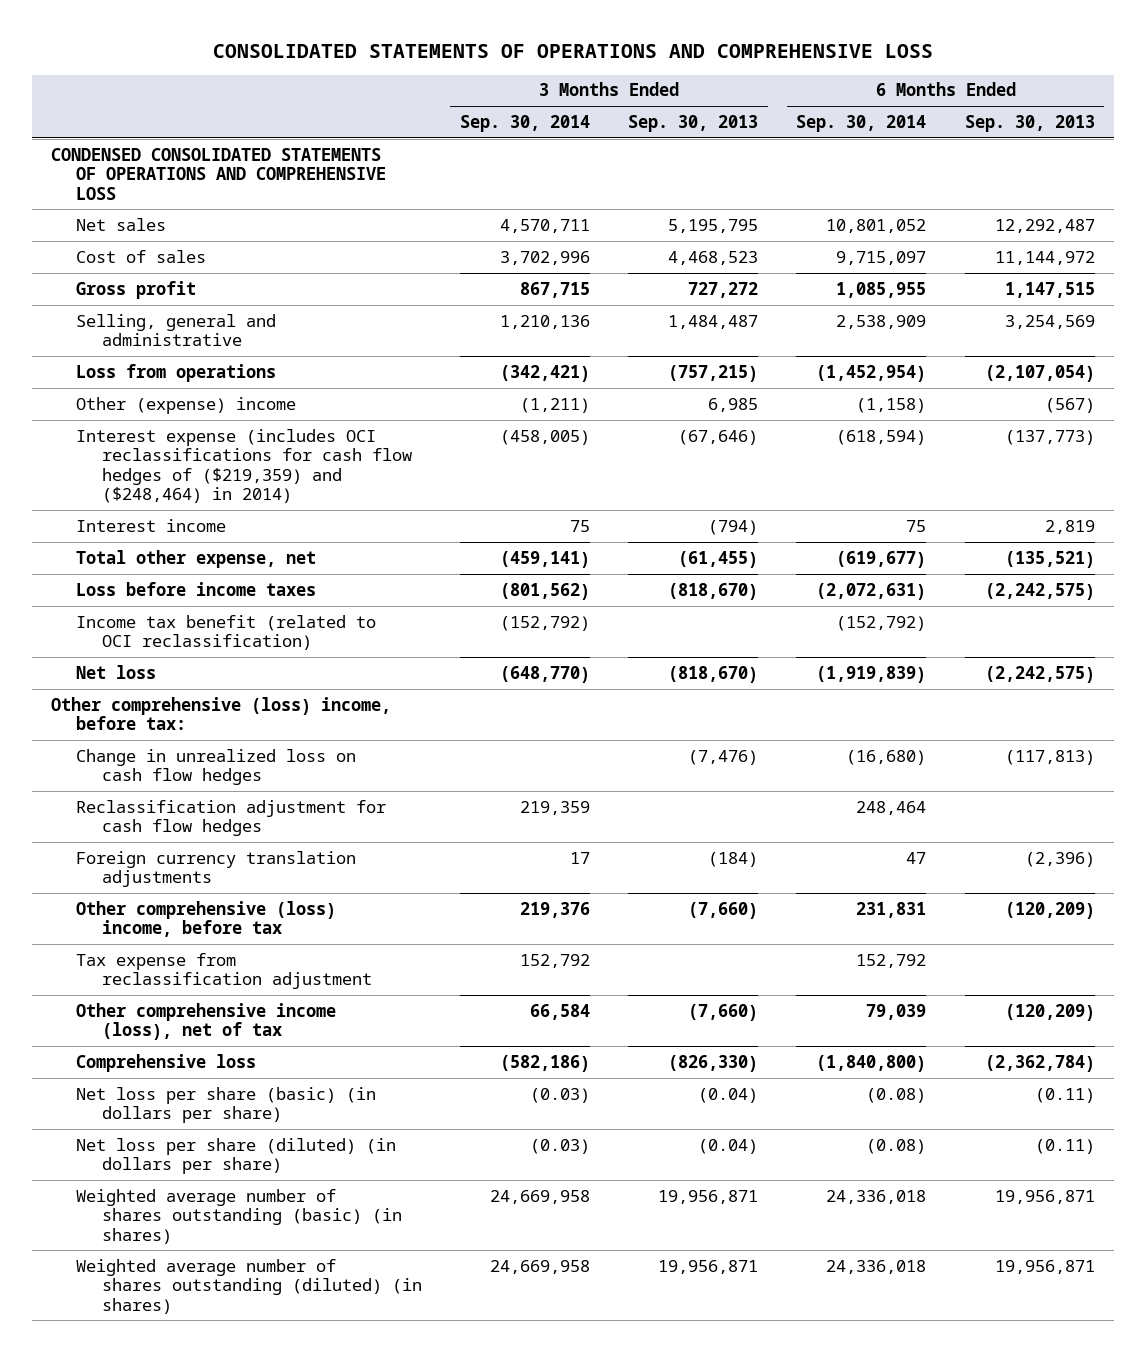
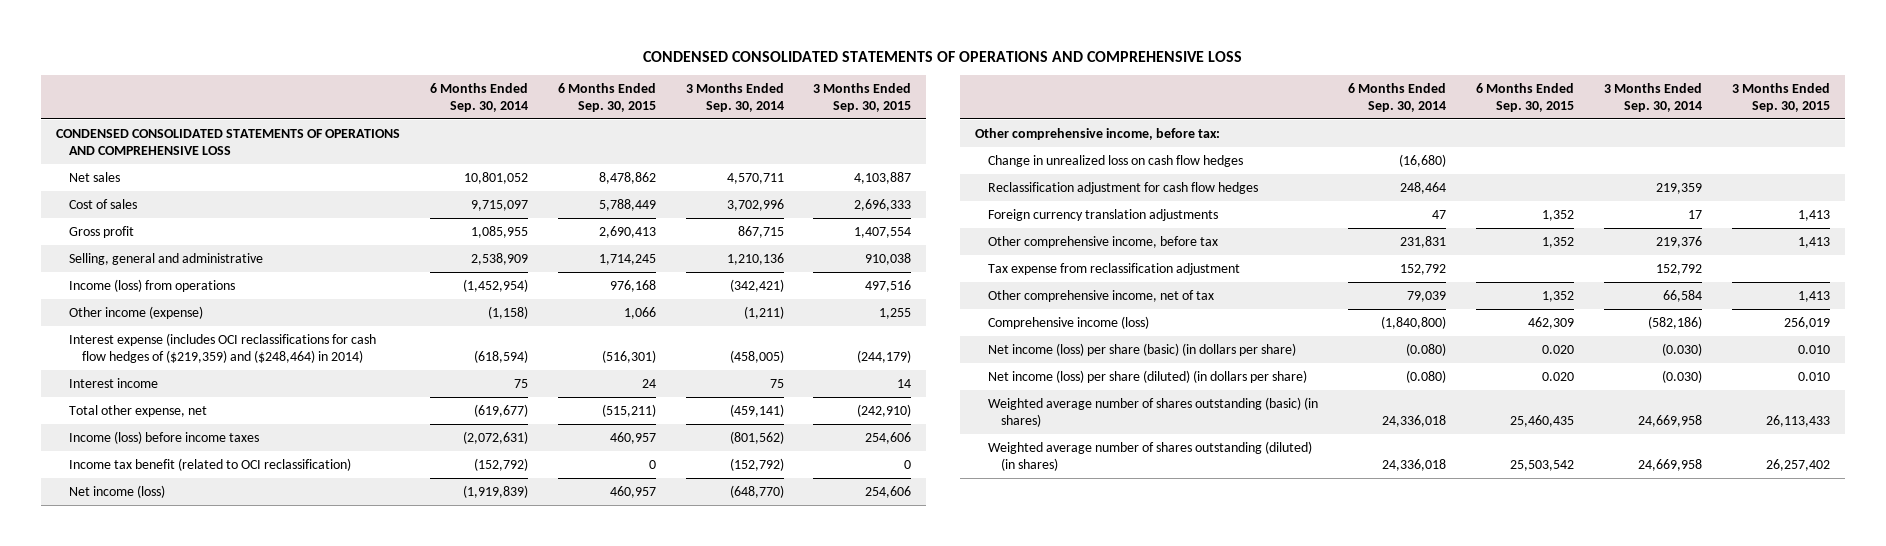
[212,43,933,58] CONSOLIDATED STATEMENTS OF OPERATIONS AND COMPREHENSIVE LOSS -> [642,50,1242,62] CONDENSED CONSOLIDATED STATEMENTS OF OPERATIONS AND COMPREHENSIVE LOSS
[628,115,759,133] Sep. 30, 2013 -> none
[964,115,1095,133] Sep. 30, 2013 -> none
none -> [557,82,656,112] 6 Months Ended Sep. 30, 2015
none -> [813,82,912,112] 3 Months Ended Sep. 30, 2015
[76,363,277,382] Loss from operations -> [69,278,236,292] Income (loss) from operations
[76,396,297,414] Other (expense) income -> [69,305,204,319] Other income (expense)
[76,581,317,596] Loss before income taxes -> [69,430,260,444] Income (loss) before income taxes
[76,664,157,679] Net loss -> [69,484,166,498] Net income (loss)
[50,696,391,731] Other comprehensive (loss) income, before tax: -> [974,127,1220,140] Other comprehensive income, before tax:
[76,900,337,938] Other comprehensive (loss) income, before tax -> [987,235,1218,248] Other comprehensive income, before tax
[76,1002,337,1041] Other comprehensive income (loss), net of tax -> [987,289,1214,302] Other comprehensive income, net of tax
[76,1053,257,1072] Comprehensive loss -> [987,315,1149,329] Comprehensive income (loss)
[76,1086,377,1124] Net loss per share (basic) (in dollars per share) -> [987,342,1296,356] Net income (loss) per share (basic) (in dollars per share)
[530,1087,591,1103] (0.03) -> [1662,342,1703,356] (0.030)
[866,1087,927,1103] (0.08) -> [1406,342,1447,356] (0.080)
[76,1137,397,1175] Net loss per share (diluted) (in dollars per share) -> [987,369,1307,383] Net income (loss) per share (diluted) (in dollars per share)
[530,1138,591,1154] (0.03) -> [1662,369,1703,383] (0.030)
[866,1138,927,1154] (0.08) -> [1406,369,1447,383] (0.080)

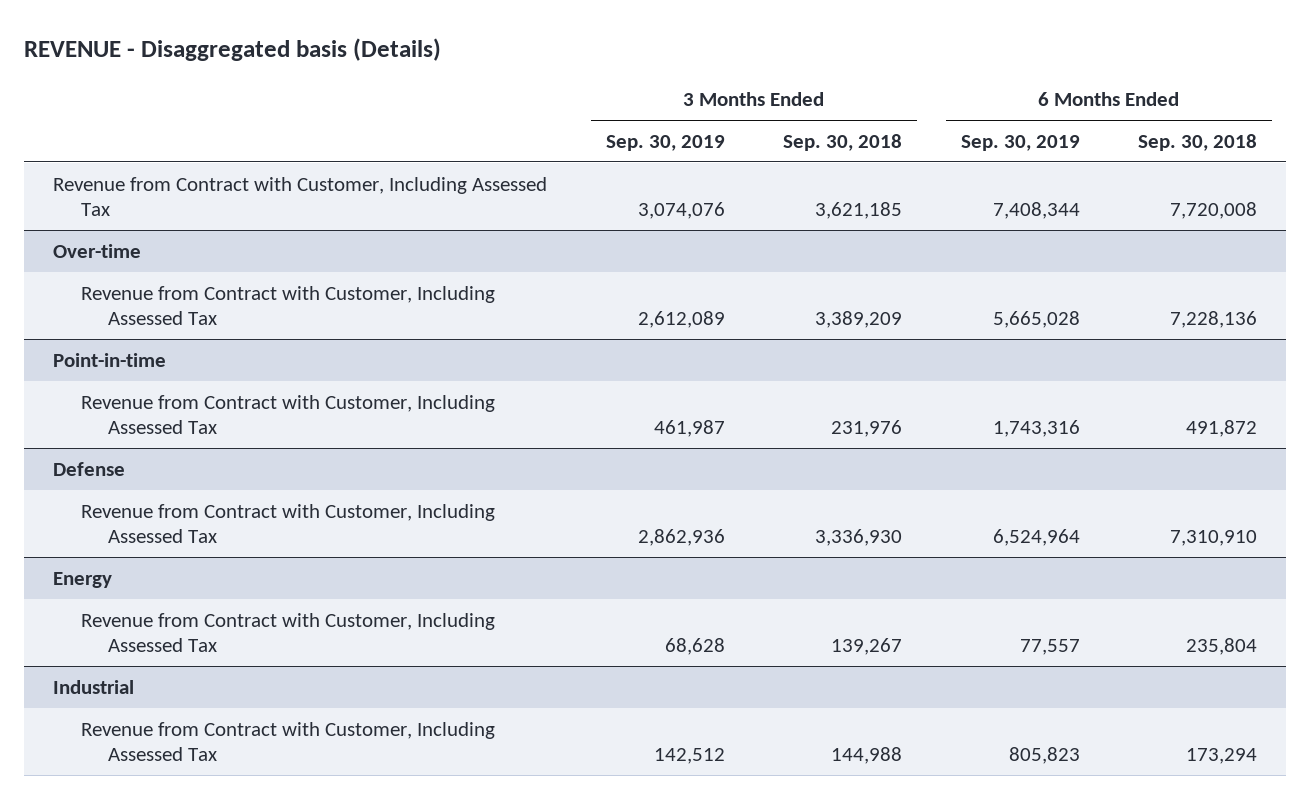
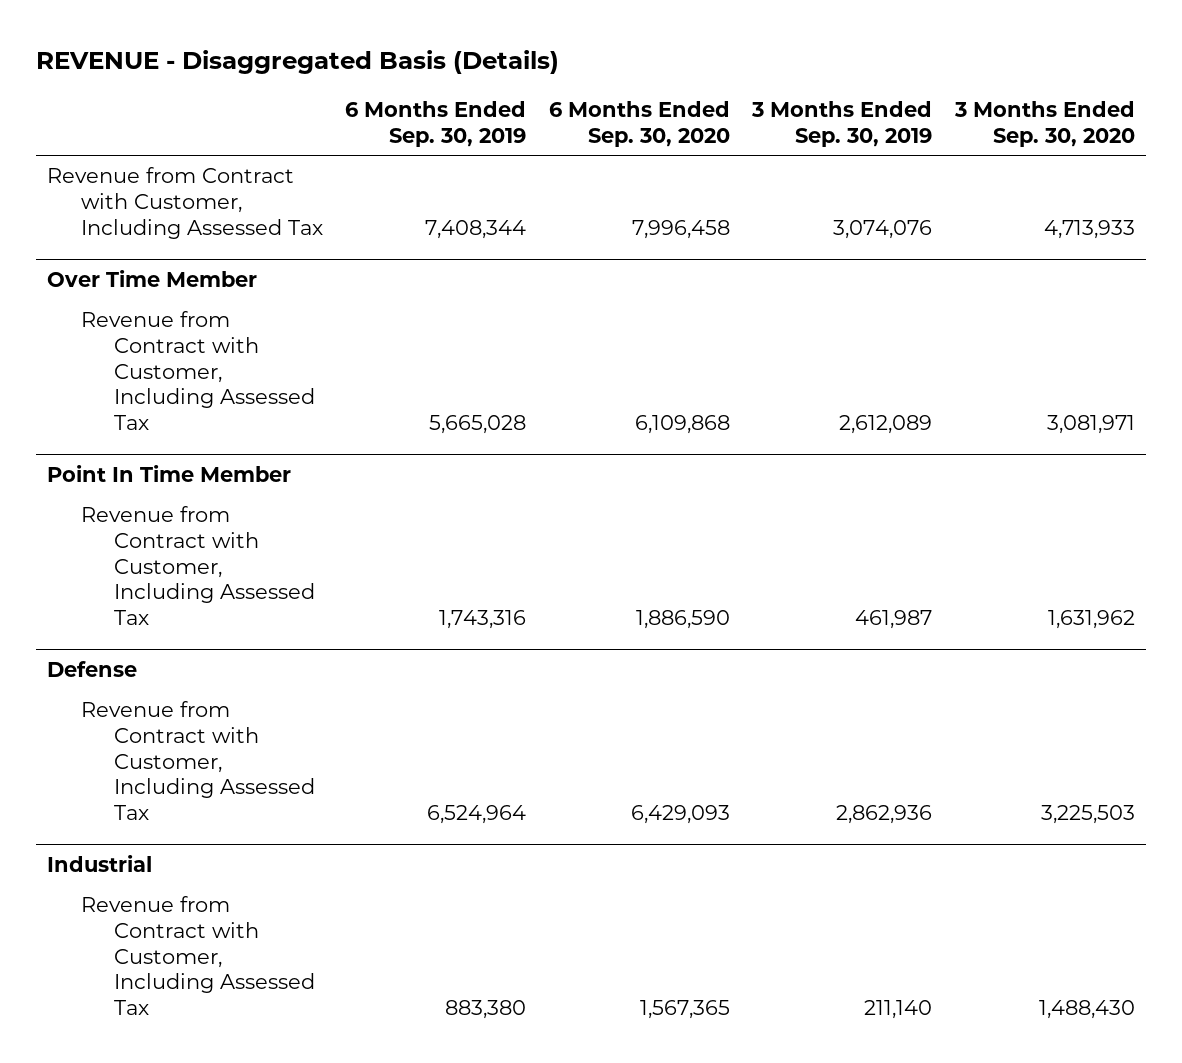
[24,38,442,62] REVENUE - Disaggregated basis (Details) -> [35,49,559,74] REVENUE - Disaggregated Basis (Details)
[783,133,903,151] Sep. 30, 2018 -> none
[1138,133,1258,151] Sep. 30, 2018 -> none
none -> [548,101,730,147] 6 Months Ended Sep. 30, 2020
none -> [953,101,1135,147] 3 Months Ended Sep. 30, 2020
[53,243,142,258] Over-time -> [46,270,257,288] Over Time Member
[53,352,167,367] Point-in-time -> [46,465,291,483] Point In Time Member
[53,571,113,588] Energy -> none
[80,612,495,653] Revenue from Contract with Customer, Including Assessed Tax -> none
[653,748,725,765] 142,512 -> [864,999,933,1019] 211,140
[1008,747,1080,765] 805,823 -> [445,999,527,1019] 883,380

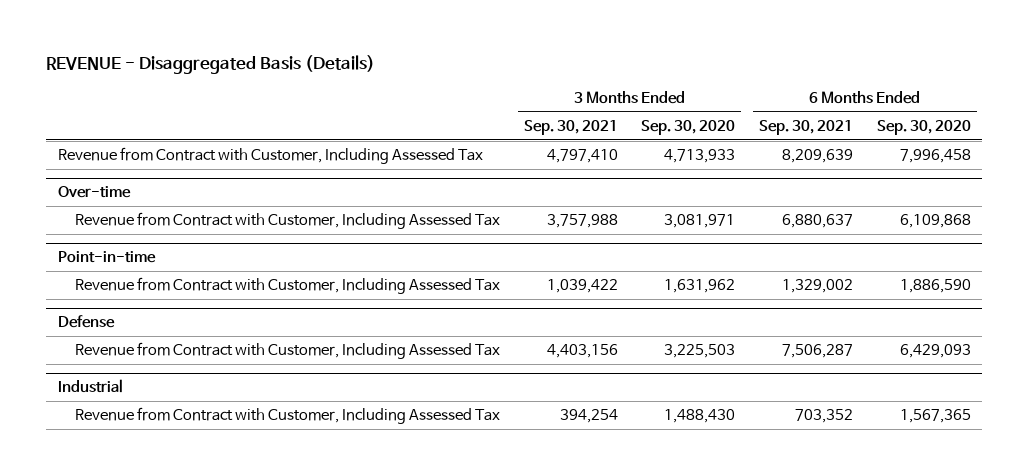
[345,101,527,147] 6 Months Ended Sep. 30, 2019 -> none
[751,101,933,147] 3 Months Ended Sep. 30, 2019 -> none
none -> [523,119,618,135] Sep. 30, 2021
none -> [759,119,854,135] Sep. 30, 2021
[46,270,257,288] Over Time Member -> [58,186,132,199] Over-time
[46,465,291,483] Point In Time Member -> [58,251,157,264] Point-in-time

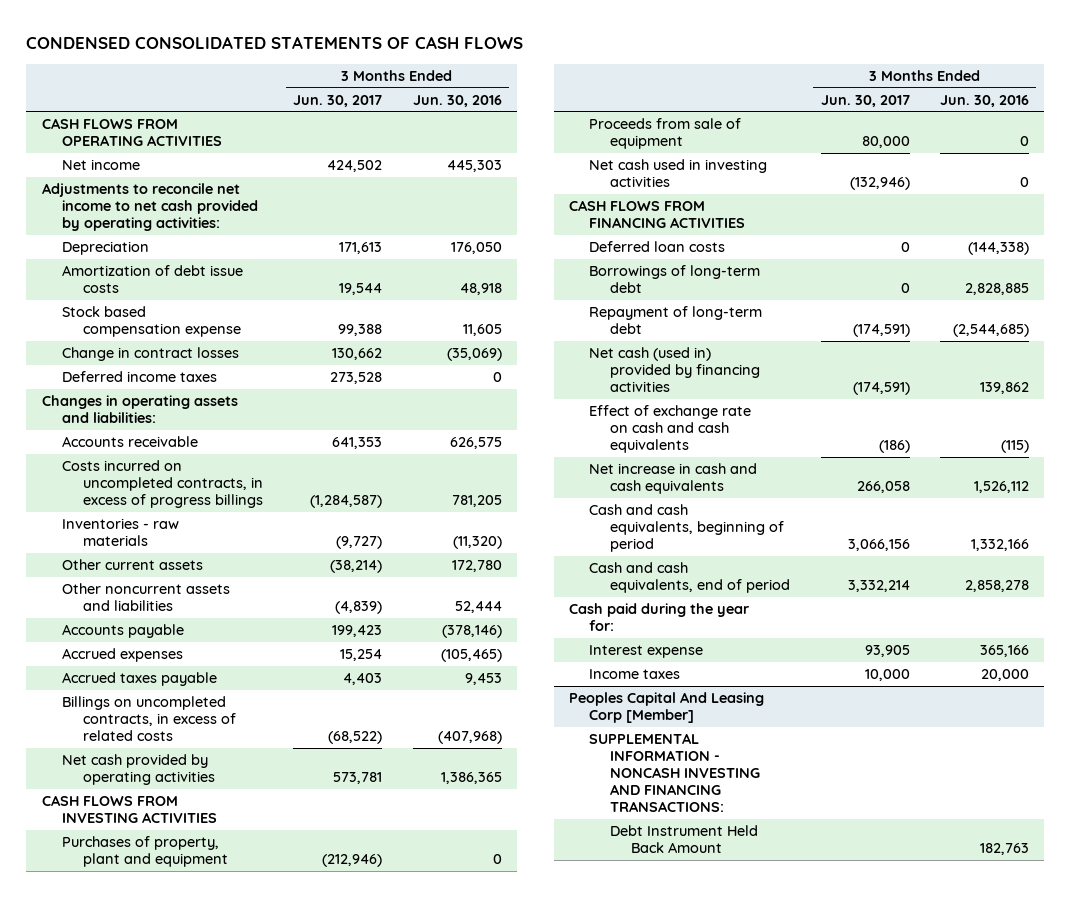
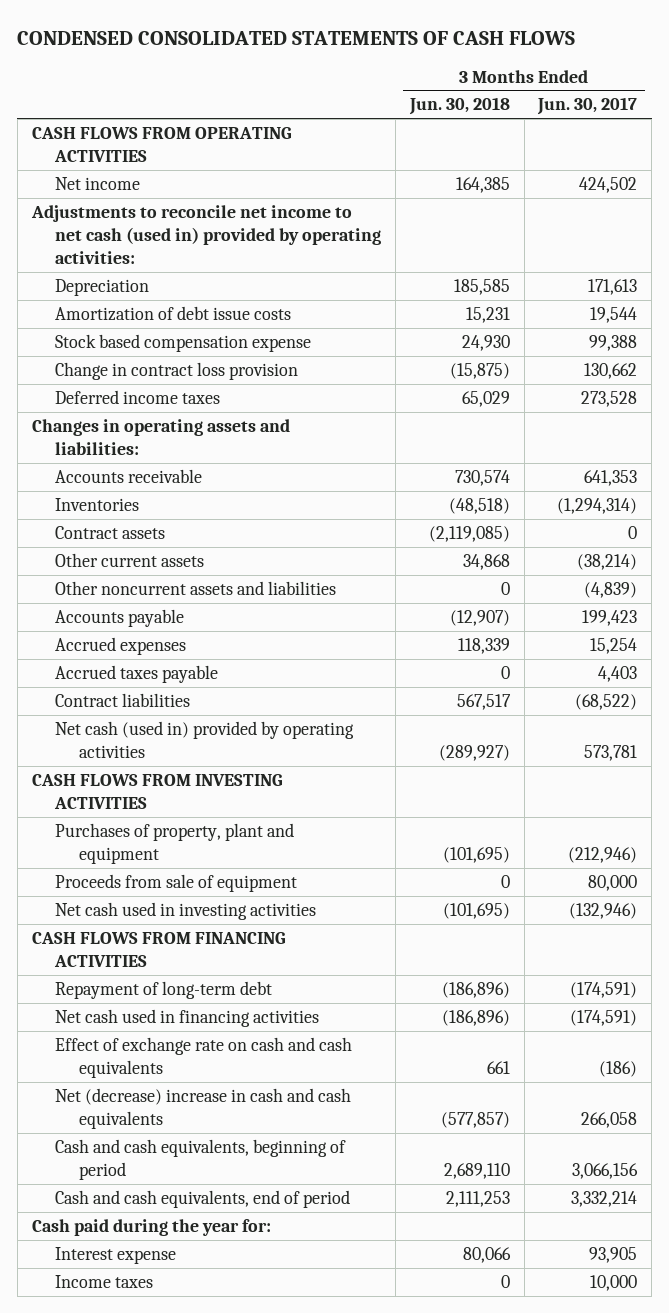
[412,94,502,107] Jun. 30, 2016 -> none
none -> [408,97,510,116] Jun. 30, 2018
[41,183,259,232] Adjustments to reconcile net income to net cash provided by operating activities: -> [30,204,382,265] Adjustments to reconcile net income to net cash (used in) provided by operating activities:
[62,347,240,362] Change in contract losses -> [55,361,299,380] Change in contract loss provision
[62,460,264,509] Costs incurred on uncompleted contracts, in excess of progress billings -> none
[62,518,180,547] Inventories - raw materials -> [55,497,140,511] Inventories
[336,536,383,550] (9,727) -> [557,497,638,514] (1,294,314)
none -> [55,525,166,539] Contract assets
[62,696,237,742] Billings on uncompleted contracts, in excess of related costs -> [55,692,191,707] Contract liabilities
[62,754,216,786] Net cash provided by operating activities -> [55,720,355,759] Net cash (used in) provided by operating activities
[589,241,726,253] Deferred loan costs -> none
[589,265,761,294] Borrowings of long-term debt -> none
[589,347,761,393] Net cash (used in) provided by financing activities -> [55,1008,320,1027] Net cash used in financing activities
[589,463,758,495] Net increase in cash and cash equivalents -> [55,1087,352,1130] Net (decrease) increase in cash and cash equivalents
[568,692,764,724] Peoples Capital And Leasing Corp [Member] -> none
[589,733,761,813] SUPPLEMENTAL INFORMATION - NONCASH INVESTING AND FINANCING TRANSACTIONS: -> none
[610,825,759,854] Debt Instrument Held Back Amount -> none

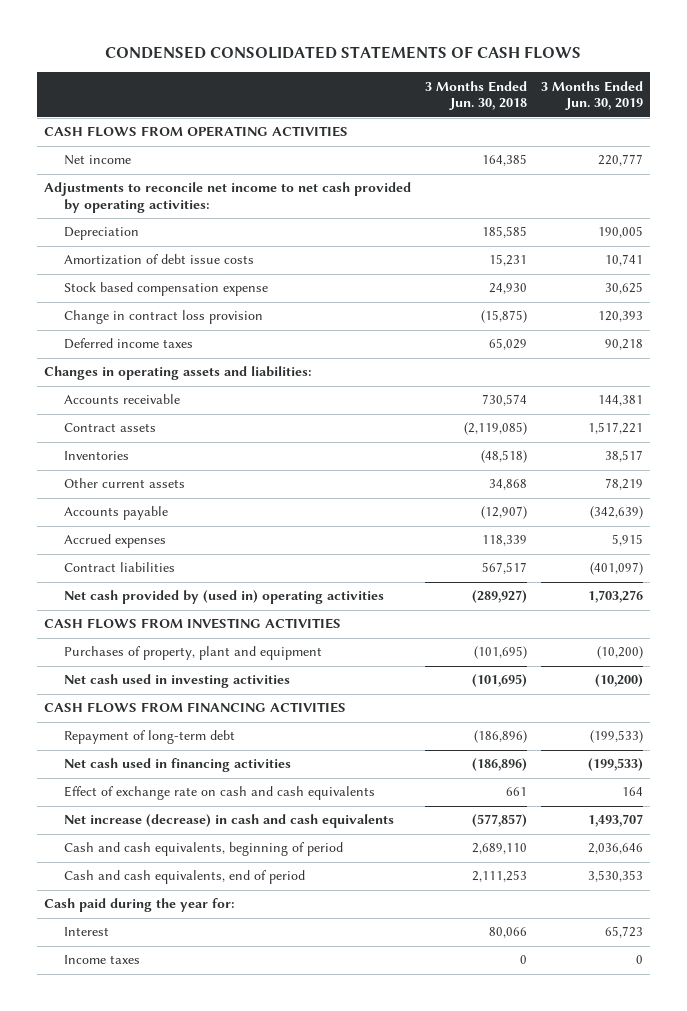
[537,97,638,116] Jun. 30, 2017 -> none
none -> [540,80,643,111] 3 Months Ended Jun. 30, 2019
[30,204,382,265] Adjustments to reconcile net income to net cash (used in) provided by operating activities: -> [43,182,411,214] Adjustments to reconcile net income to net cash provided by operating activities:
[55,497,140,511] Inventories -> [64,451,130,461] Inventories
[55,580,337,595] Other noncurrent assets and liabilities -> none
[55,664,219,683] Accrued taxes payable -> none
[55,720,355,759] Net cash (used in) provided by operating activities -> [64,590,385,605] Net cash provided by (used in) operating activities
[55,873,298,892] Proceeds from sale of equipment -> none
[55,1087,352,1130] Net (decrease) increase in cash and cash equivalents -> [64,814,395,829] Net increase (decrease) in cash and cash equivalents
[55,1246,177,1264] Interest expense -> [64,927,110,937] Interest

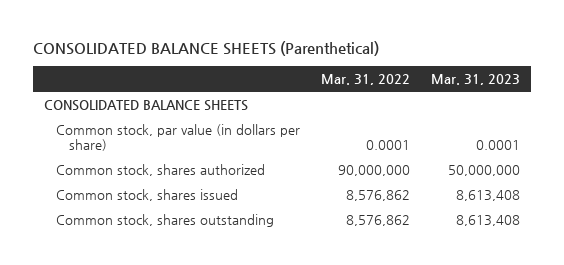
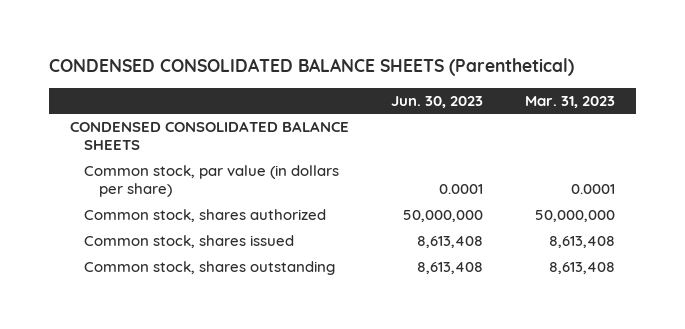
[33,41,380,57] CONSOLIDATED BALANCE SHEETS (Parenthetical) -> [48,58,574,77] CONDENSED CONSOLIDATED BALANCE SHEETS (Parenthetical)
[321,74,411,86] Mar. 31, 2022 -> none
none -> [390,95,483,108] Jun. 30, 2023
[43,100,248,112] CONSOLIDATED BALANCE SHEETS -> [69,121,349,151] CONDENSED CONSOLIDATED BALANCE SHEETS

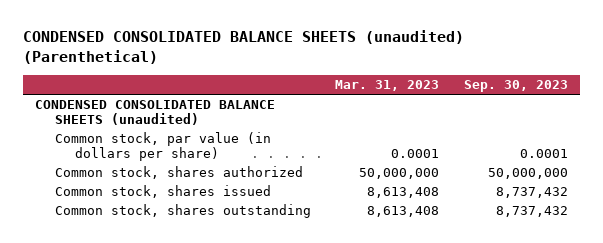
[48,58,574,77] CONDENSED CONSOLIDATED BALANCE SHEETS (Parenthetical) -> [22,30,464,65] CONDENSED CONSOLIDATED BALANCE SHEETS (unaudited) (Parenthetical)
[390,95,483,108] Jun. 30, 2023 -> none
none -> [463,80,568,93] Sep. 30, 2023
[69,121,349,151] CONDENSED CONSOLIDATED BALANCE SHEETS -> [34,100,275,126] CONDENSED CONSOLIDATED BALANCE SHEETS (unaudited)

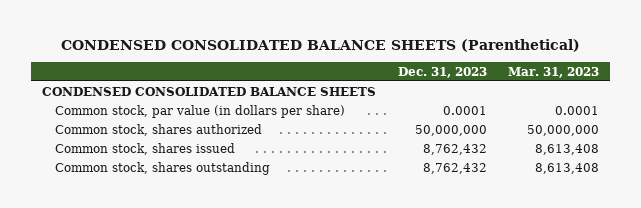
[22,30,464,65] CONDENSED CONSOLIDATED BALANCE SHEETS (unaudited) (Parenthetical) -> [60,38,580,52] CONDENSED CONSOLIDATED BALANCE SHEETS (Parenthetical)
[463,80,568,93] Sep. 30, 2023 -> none
none -> [397,66,487,78] Dec. 31, 2023
[34,100,275,126] CONDENSED CONSOLIDATED BALANCE SHEETS (unaudited) -> [42,86,377,96] CONDENSED CONSOLIDATED BALANCE SHEETS

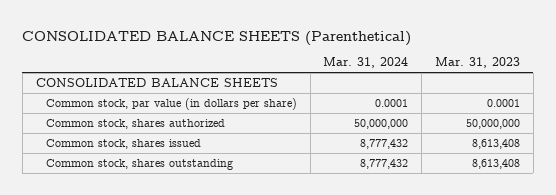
[60,38,580,52] CONDENSED CONSOLIDATED BALANCE SHEETS (Parenthetical) -> [22,30,412,46] CONSOLIDATED BALANCE SHEETS (Parenthetical)
[397,66,487,78] Dec. 31, 2023 -> none
none -> [323,57,409,69] Mar. 31, 2024
[42,86,377,96] CONDENSED CONSOLIDATED BALANCE SHEETS -> [35,77,278,87] CONSOLIDATED BALANCE SHEETS

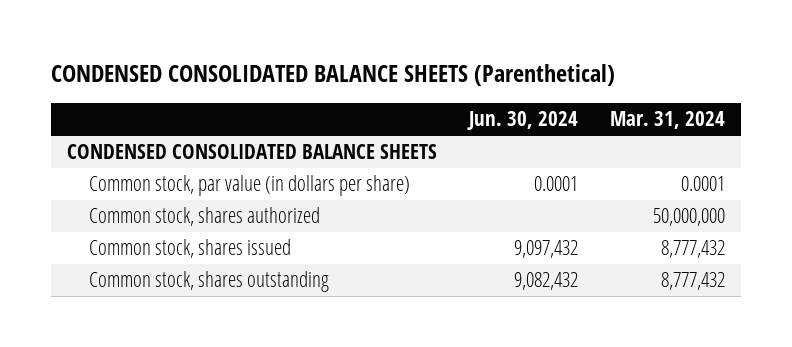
[22,30,412,46] CONSOLIDATED BALANCE SHEETS (Parenthetical) -> [51,64,616,87] CONDENSED CONSOLIDATED BALANCE SHEETS (Parenthetical)
[435,57,521,69] Mar. 31, 2023 -> none
none -> [466,111,578,131] Jun. 30, 2024
[35,77,278,87] CONSOLIDATED BALANCE SHEETS -> [67,144,438,160] CONDENSED CONSOLIDATED BALANCE SHEETS

